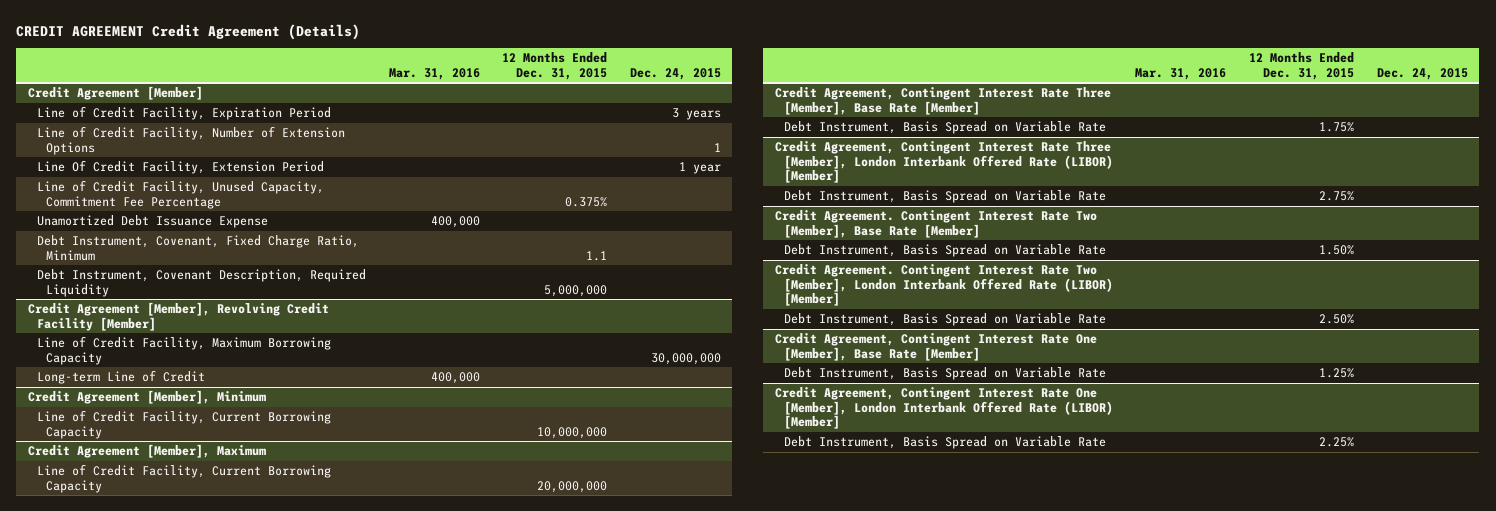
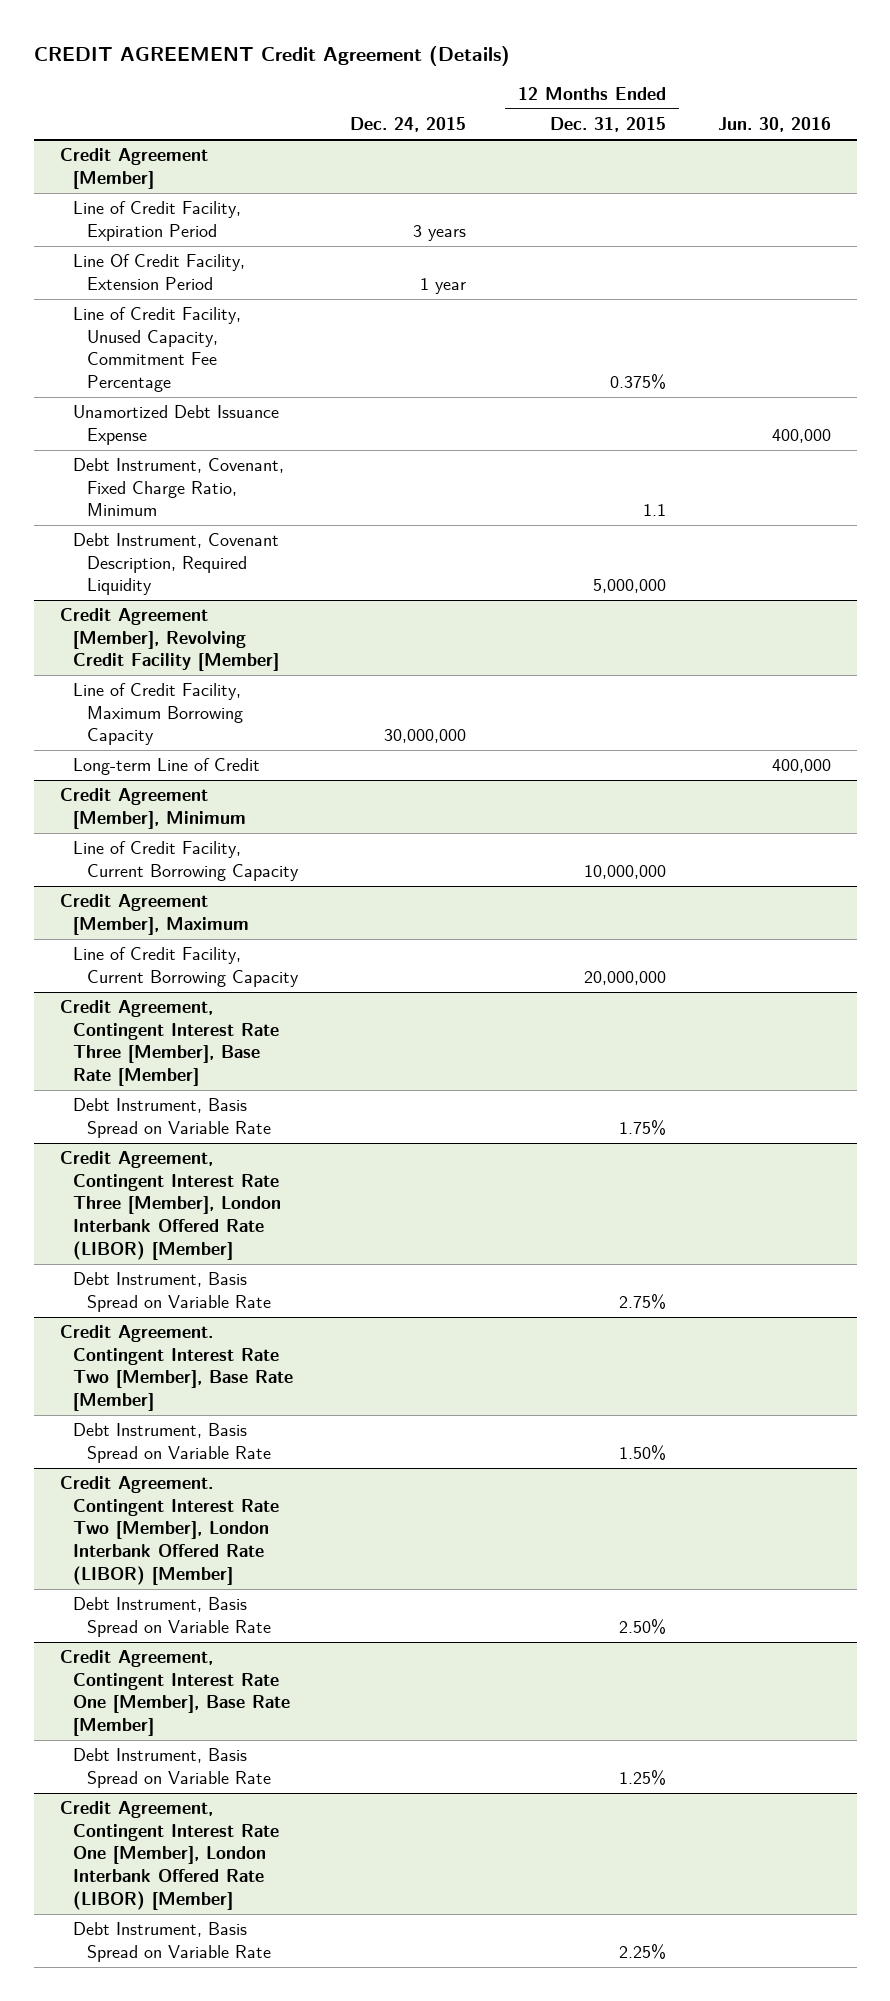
[388,67,480,80] Mar. 31, 2016 -> none
none -> [717,117,831,133] Jun. 30, 2016
[36,126,345,155] Line of Credit Facility, Number of Extension Options -> none

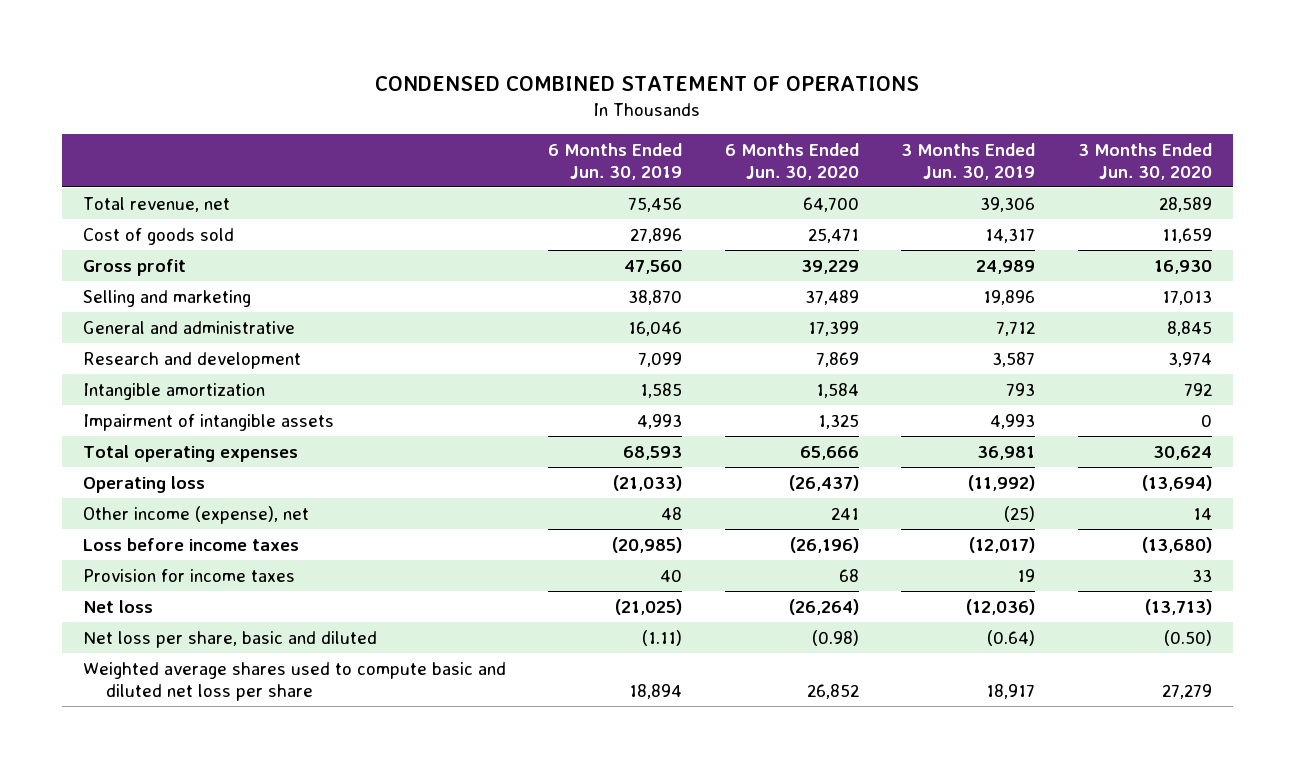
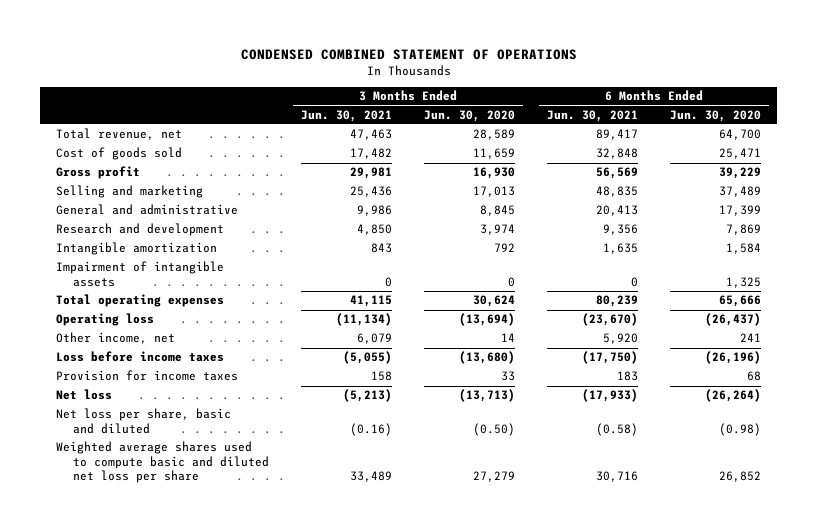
[548,143,683,181] 6 Months Ended Jun. 30, 2019 -> none
[901,143,1036,181] 3 Months Ended Jun. 30, 2019 -> none
none -> [301,109,393,122] Jun. 30, 2021
none -> [547,109,639,122] Jun. 30, 2021
[82,505,309,524] Other income (expense), net -> [56,332,176,345] Other income, net

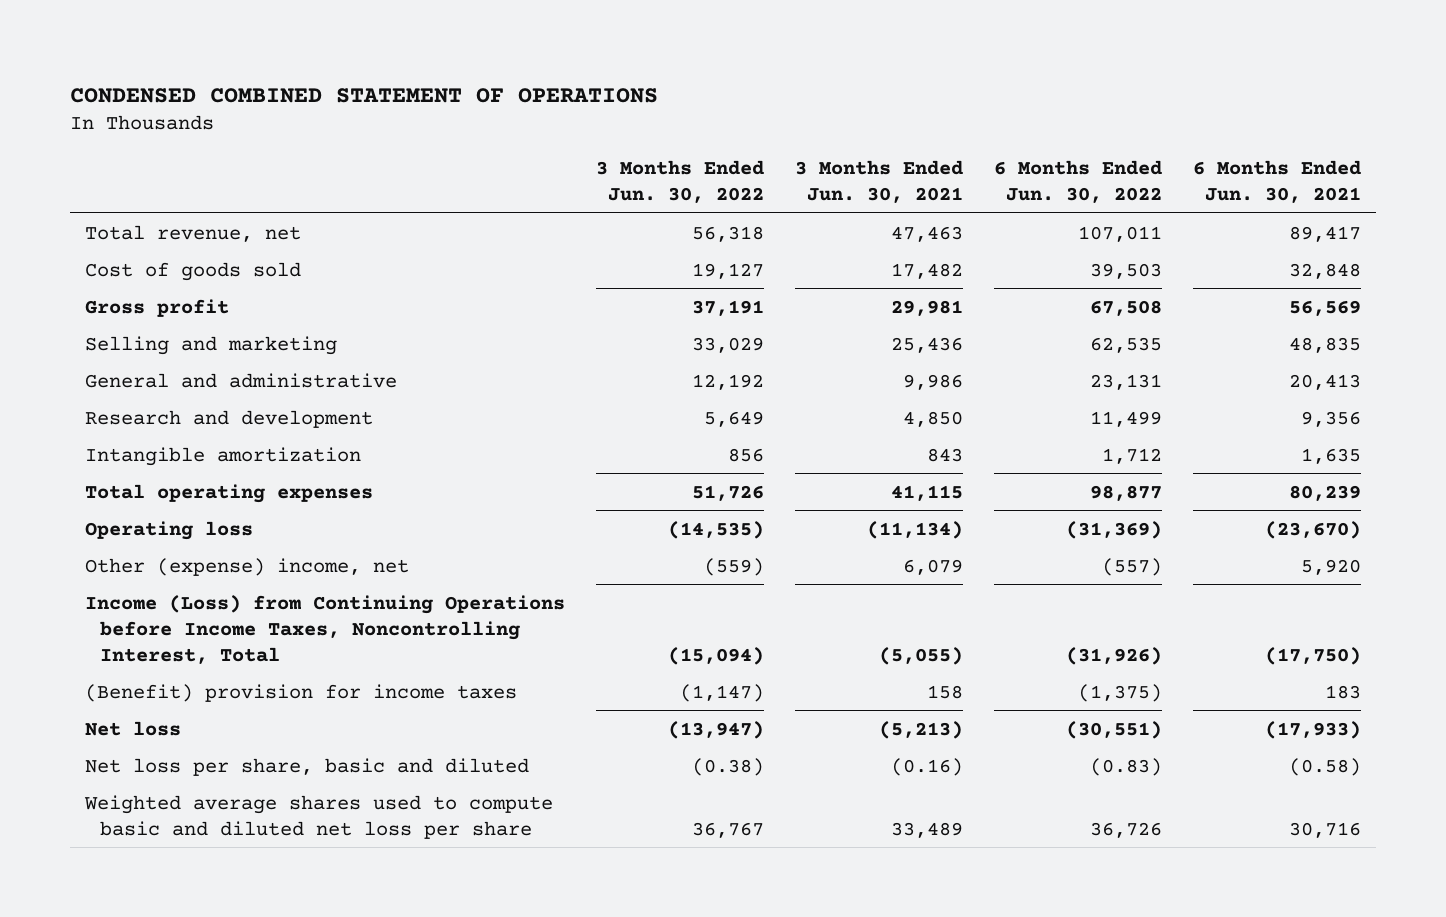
[424,109,516,122] Jun. 30, 2020 -> none
[670,109,762,122] Jun. 30, 2020 -> none
none -> [596,160,765,204] 3 Months Ended Jun. 30, 2022
none -> [994,160,1163,204] 6 Months Ended Jun. 30, 2022
[56,261,225,287] Impairment of intangible assets -> none
[56,332,176,345] Other income, net -> [85,557,410,576] Other (expense) income, net
[56,351,225,363] Loss before income taxes -> [85,594,566,664] Income (Loss) from Continuing Operations before Income Taxes, Noncontrolling Interest, Total
[56,370,239,382] Provision for income taxes -> [85,683,518,702] (Benefit) provision for income taxes

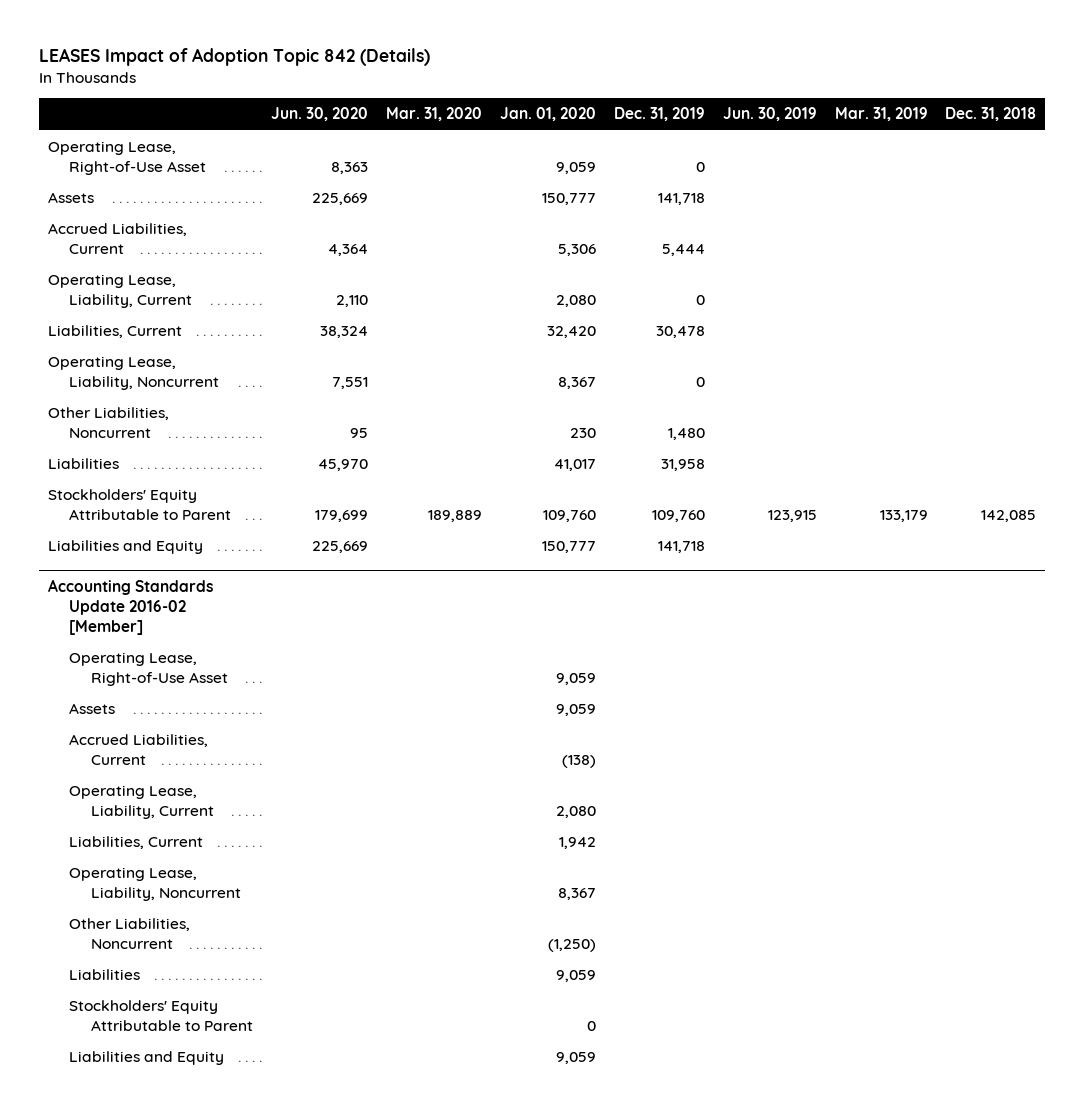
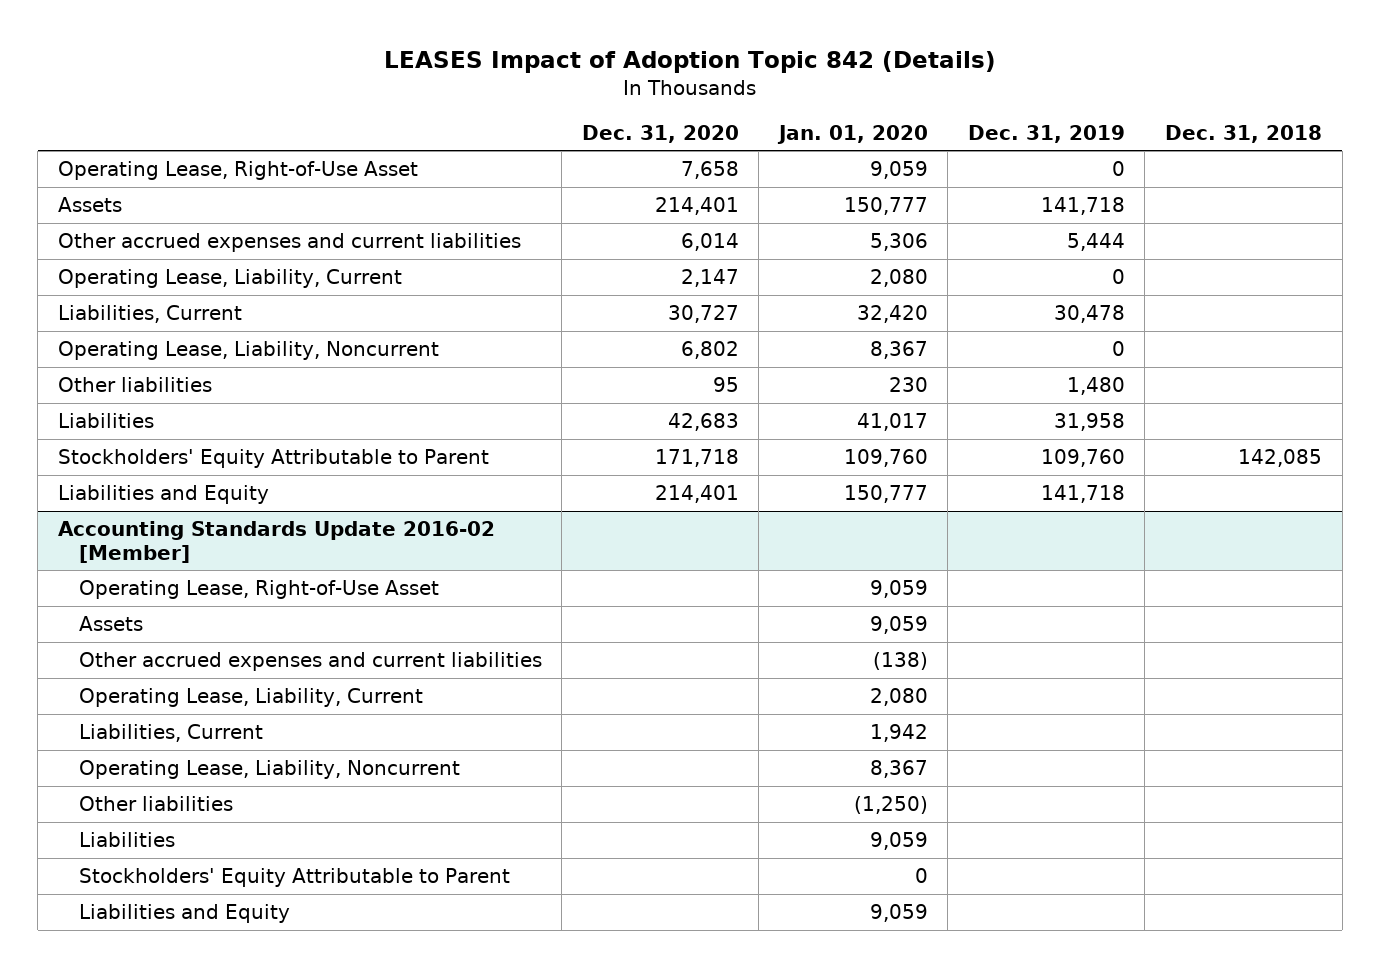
[270,107,368,122] Jun. 30, 2020 -> none
[385,107,482,122] Mar. 31, 2020 -> none
[722,107,817,122] Jun. 30, 2019 -> none
[834,107,928,122] Mar. 31, 2019 -> none
none -> [581,124,739,143] Dec. 31, 2020
[47,223,187,254] Accrued Liabilities, Current -> [57,233,521,253] Other accrued expenses and current liabilities
[47,407,169,438] Other Liabilities, Noncurrent -> [57,377,212,393] Other liabilities
[69,734,209,765] Accrued Liabilities, Current -> [78,652,542,672] Other accrued expenses and current liabilities
[69,918,191,949] Other Liabilities, Noncurrent -> [78,796,233,812] Other liabilities

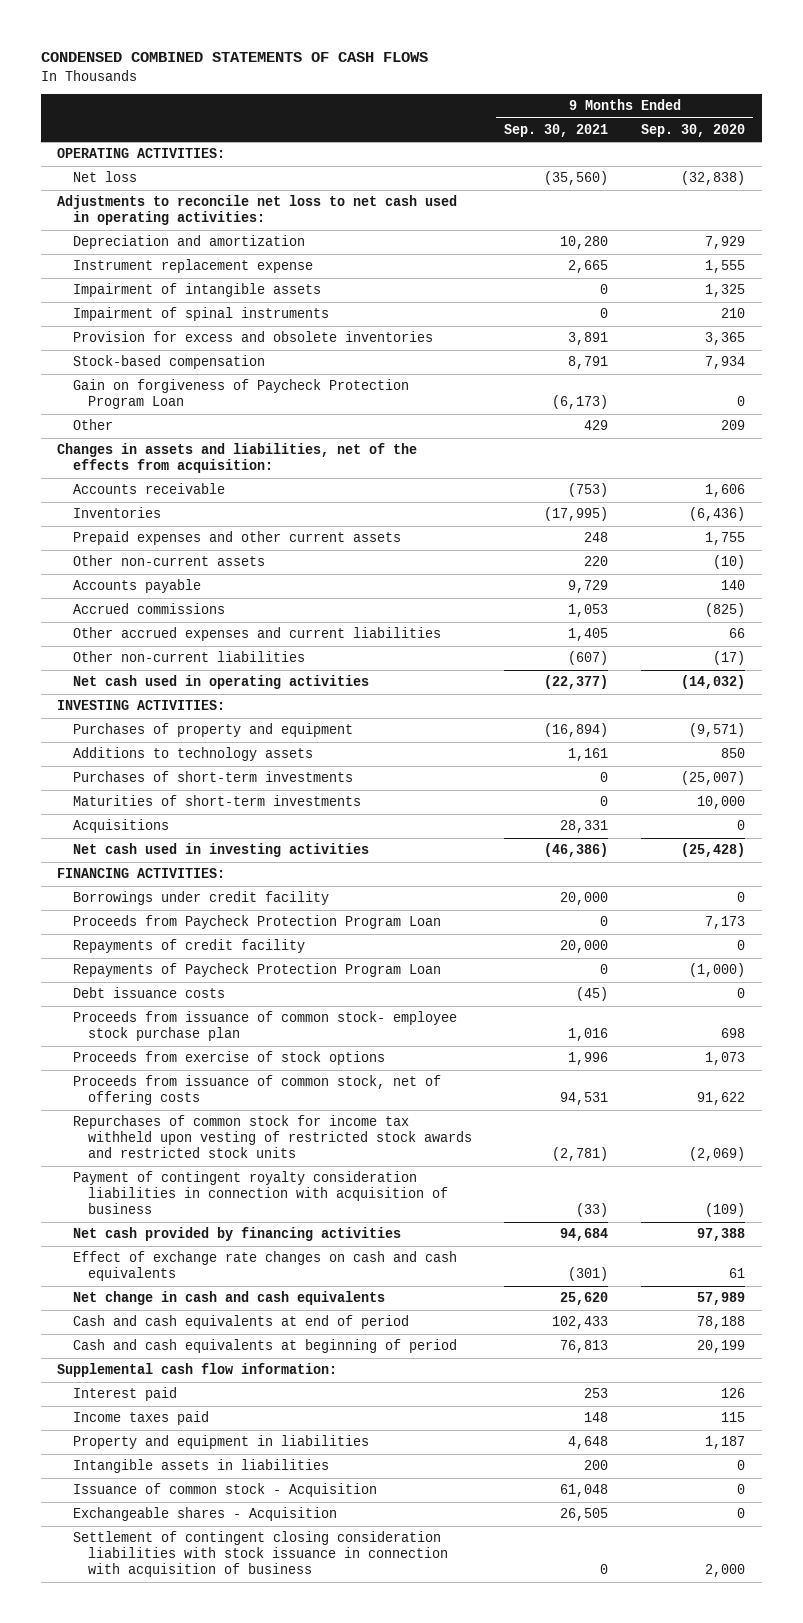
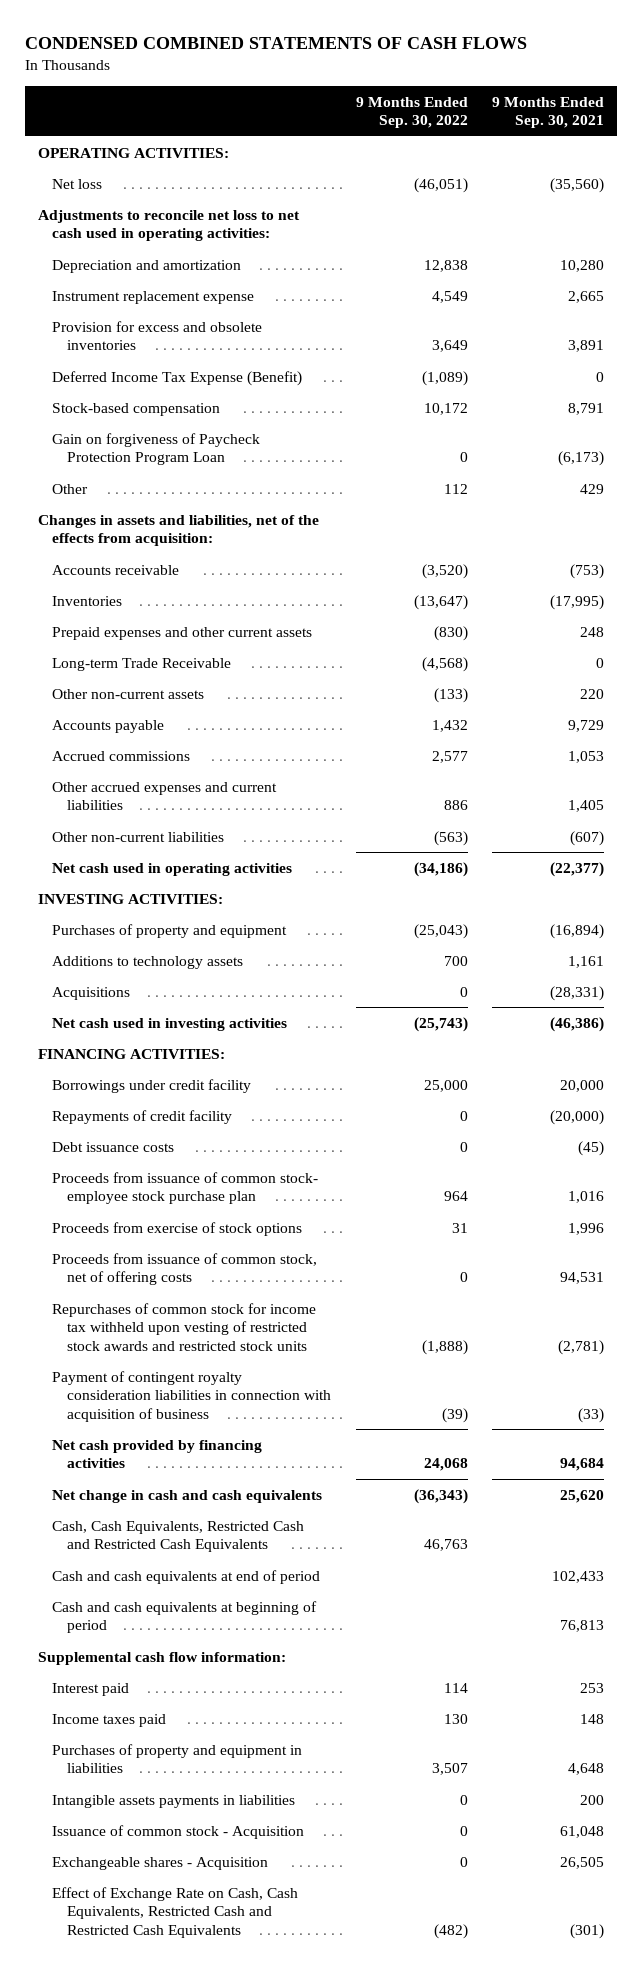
[641,124,746,138] Sep. 30, 2020 -> none
none -> [355,96,468,129] 9 Months Ended Sep. 30, 2022
[72,283,321,298] Impairment of intangible assets -> none
[72,307,329,322] Impairment of spinal instruments -> none
none -> [52,370,303,386] Deferred Income Tax Expense (Benefit)
none -> [52,657,232,671] Long-term Trade Receivable
[72,771,353,783] Purchases of short-term investments -> none
[72,795,361,807] Maturities of short-term investments -> none
[560,820,609,834] 28,331 -> [550,985,605,1001] (28,331)
[72,915,441,930] Proceeds from Paycheck Protection Program Loan -> none
[72,963,441,978] Repayments of Paycheck Protection Program Loan -> none
[560,940,609,954] 20,000 -> [550,1109,605,1125] (20,000)
[72,1251,457,1282] Effect of exchange rate changes on cash and cash equivalents -> none
none -> [52,1520,305,1553] Cash, Cash Equivalents, Restricted Cash and Restricted Cash Equivalents
[72,1435,369,1450] Property and equipment in liabilities -> [52,1743,303,1774] Purchases of property and equipment in liabilities
[72,1459,329,1474] Intangible assets in liabilities -> [52,1794,296,1808] Intangible assets payments in liabilities
[72,1531,448,1578] Settlement of contingent closing consideration liabilities with stock issuance in connection with acquisition of business -> none
none -> [52,1886,299,1938] Effect of Exchange Rate on Cash, Cash Equivalents, Restricted Cash and Restricted Cash Equivalents

